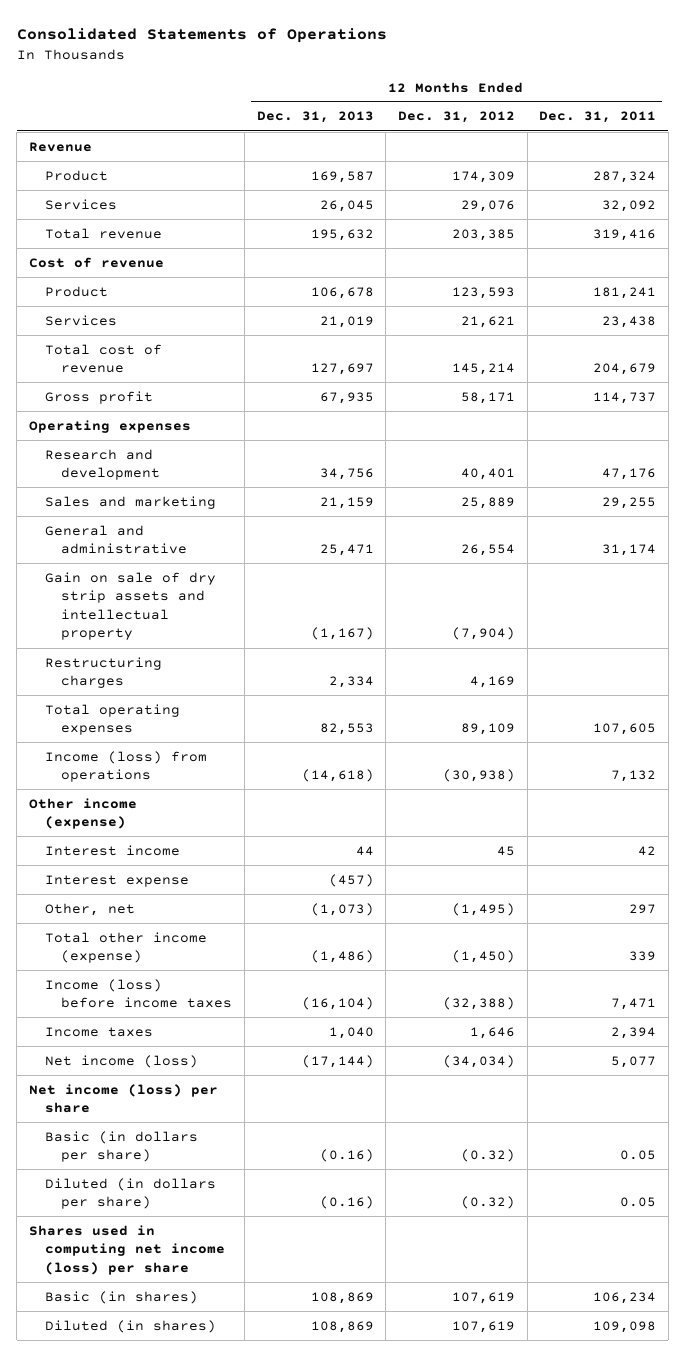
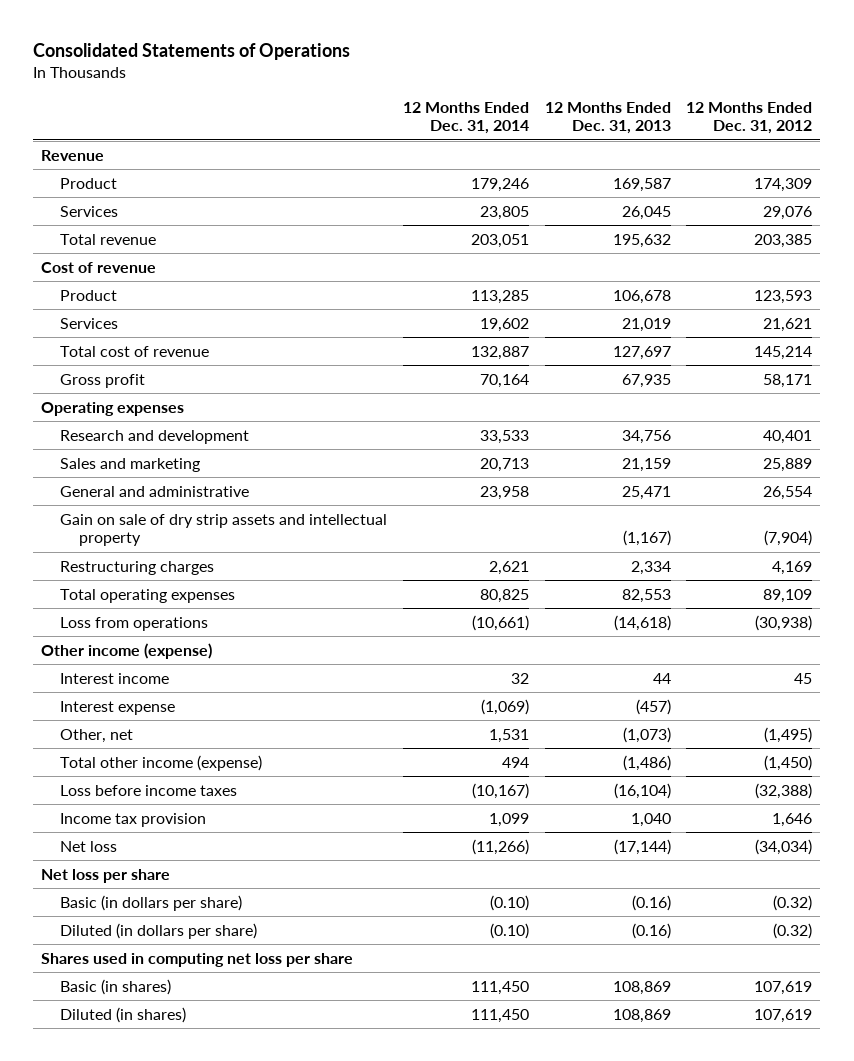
[539,111,657,124] Dec. 31, 2011 -> none
none -> [402,101,529,135] 12 Months Ended Dec. 31, 2014
[45,750,208,783] Income (loss) from operations -> [60,616,209,631] Loss from operations
[45,978,233,1009] Income (loss) before income taxes -> [60,784,238,796] Loss before income taxes
[45,1026,154,1037] Income taxes -> [60,812,207,827] Income tax provision
[45,1054,199,1068] Net income (loss) -> [60,840,118,852] Net loss
[28,1083,218,1114] Net income (loss) per share -> [41,868,171,883] Net loss per share
[28,1224,226,1275] Shares used in computing net income (loss) per share -> [41,952,354,967] Shares used in computing net loss per share

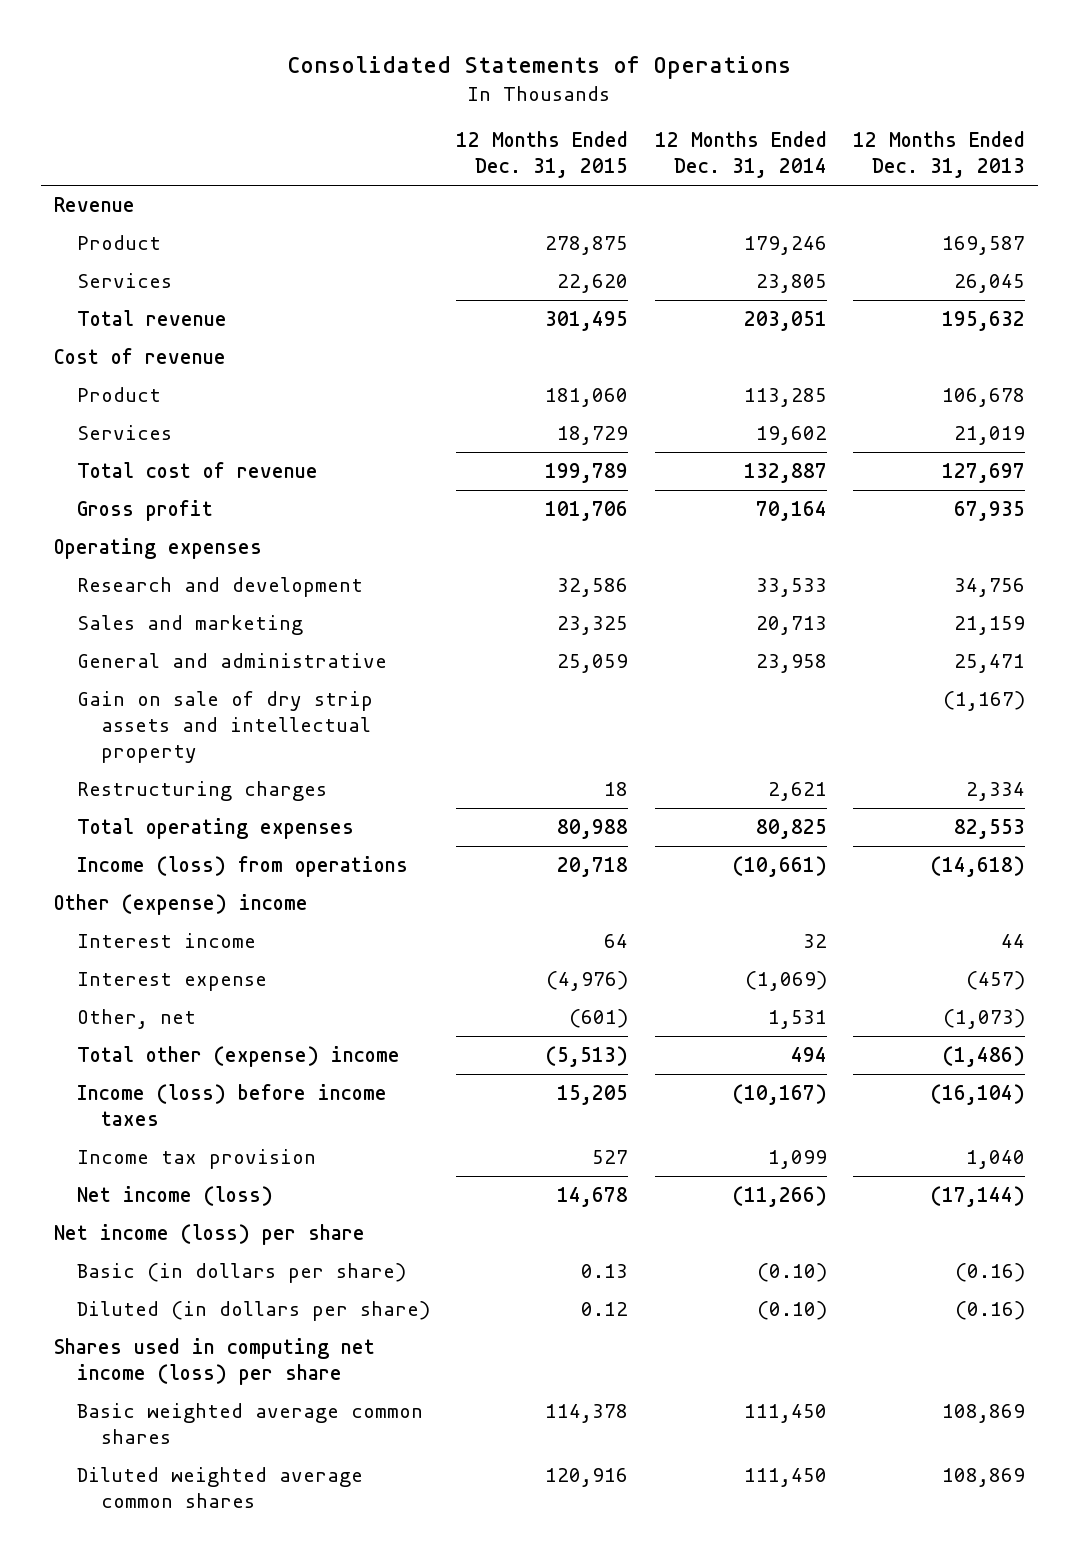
[686,101,813,135] 12 Months Ended Dec. 31, 2012 -> none
none -> [456,131,629,179] 12 Months Ended Dec. 31, 2015
[60,616,209,631] Loss from operations -> [77,856,409,878] Income (loss) from operations
[41,642,213,659] Other income (expense) -> [53,894,308,916] Other (expense) income
[60,754,263,771] Total other income (expense) -> [77,1046,401,1068] Total other (expense) income
[60,784,238,796] Loss before income taxes -> [77,1084,388,1126] Income (loss) before income taxes
[60,840,118,852] Net loss -> [77,1186,274,1207] Net income (loss)
[41,868,171,883] Net loss per share -> [53,1224,365,1246] Net income (loss) per share
[41,952,354,967] Shares used in computing net loss per share -> [53,1338,375,1385] Shares used in computing net income (loss) per share
[60,978,172,995] Basic (in shares) -> [77,1403,424,1444] Basic weighted average common shares
[60,1006,187,1023] Diluted (in shares) -> [77,1467,364,1508] Diluted weighted average common shares

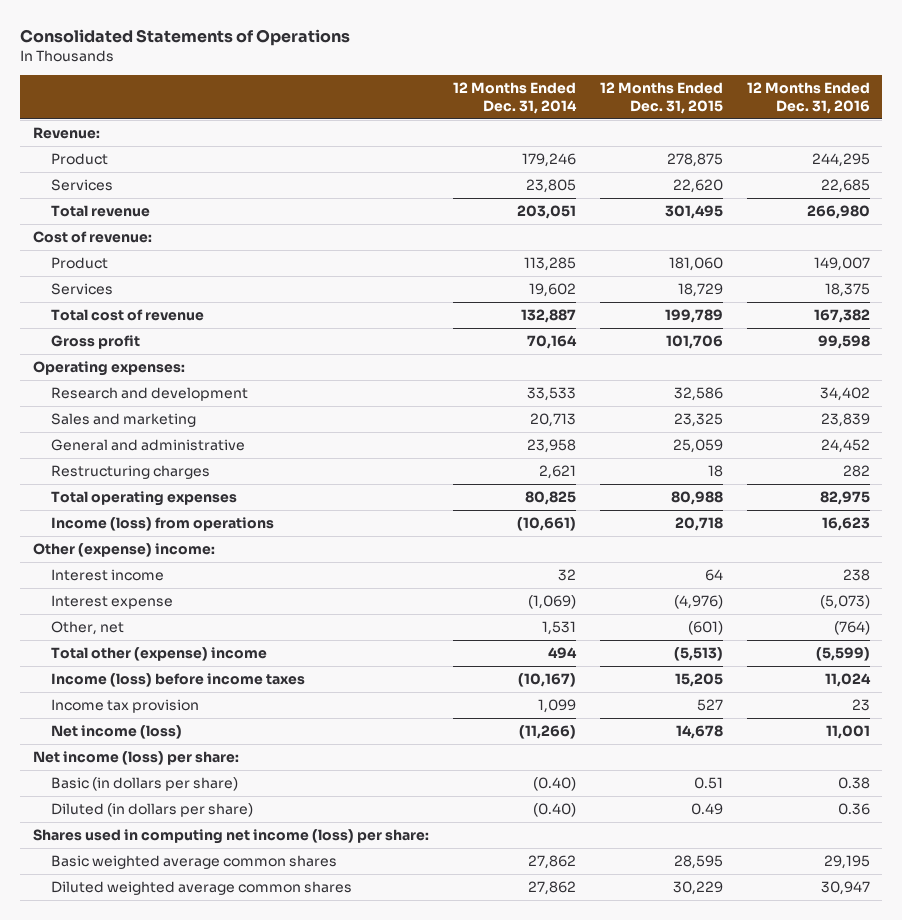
[852,131,1025,179] 12 Months Ended Dec. 31, 2013 -> none
none -> [746,82,870,115] 12 Months Ended Dec. 31, 2016
[53,197,135,213] Revenue -> [32,126,100,139] Revenue:
[53,348,226,365] Cost of revenue -> [32,230,152,243] Cost of revenue:
[53,538,262,560] Operating expenses -> [32,360,185,376] Operating expenses:
[77,691,374,763] Gain on sale of dry strip assets and intellectual property -> none
[53,894,308,916] Other (expense) income -> [32,542,215,557] Other (expense) income:
[53,1224,365,1246] Net income (loss) per share -> [32,750,239,765] Net income (loss) per share:
[581,1264,629,1279] 0.13 -> [693,776,723,789] 0.51
[756,1263,827,1283] (0.10) -> [532,776,576,791] (0.40)
[581,1302,629,1317] 0.12 -> [690,802,723,815] 0.49
[756,1301,827,1321] (0.10) -> [532,802,576,817] (0.40)
[53,1338,375,1385] Shares used in computing net income (loss) per share -> [32,828,429,844] Shares used in computing net income (loss) per share:
[545,1404,629,1424] 114,378 -> [673,854,723,869] 28,595
[743,1404,827,1424] 111,450 -> [527,854,576,869] 27,862
[545,1468,629,1488] 120,916 -> [672,880,723,895] 30,229
[743,1468,827,1488] 111,450 -> [527,880,576,895] 27,862

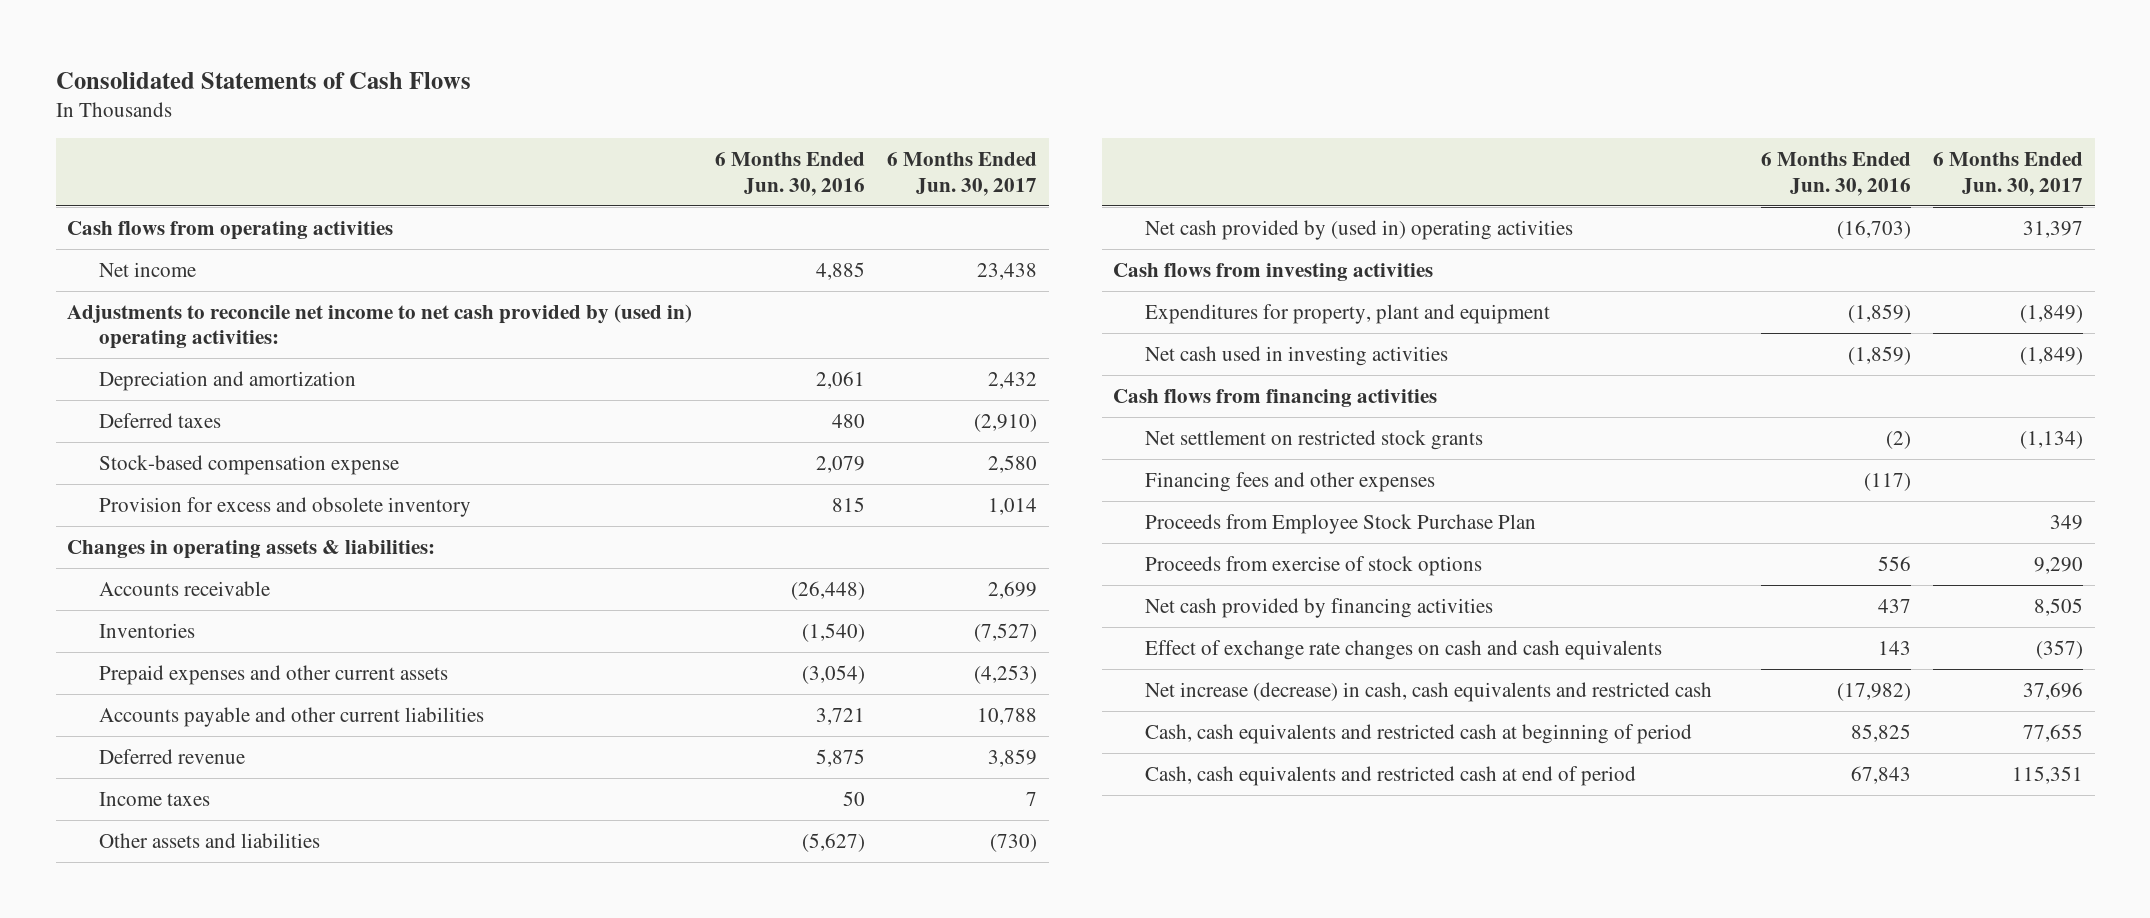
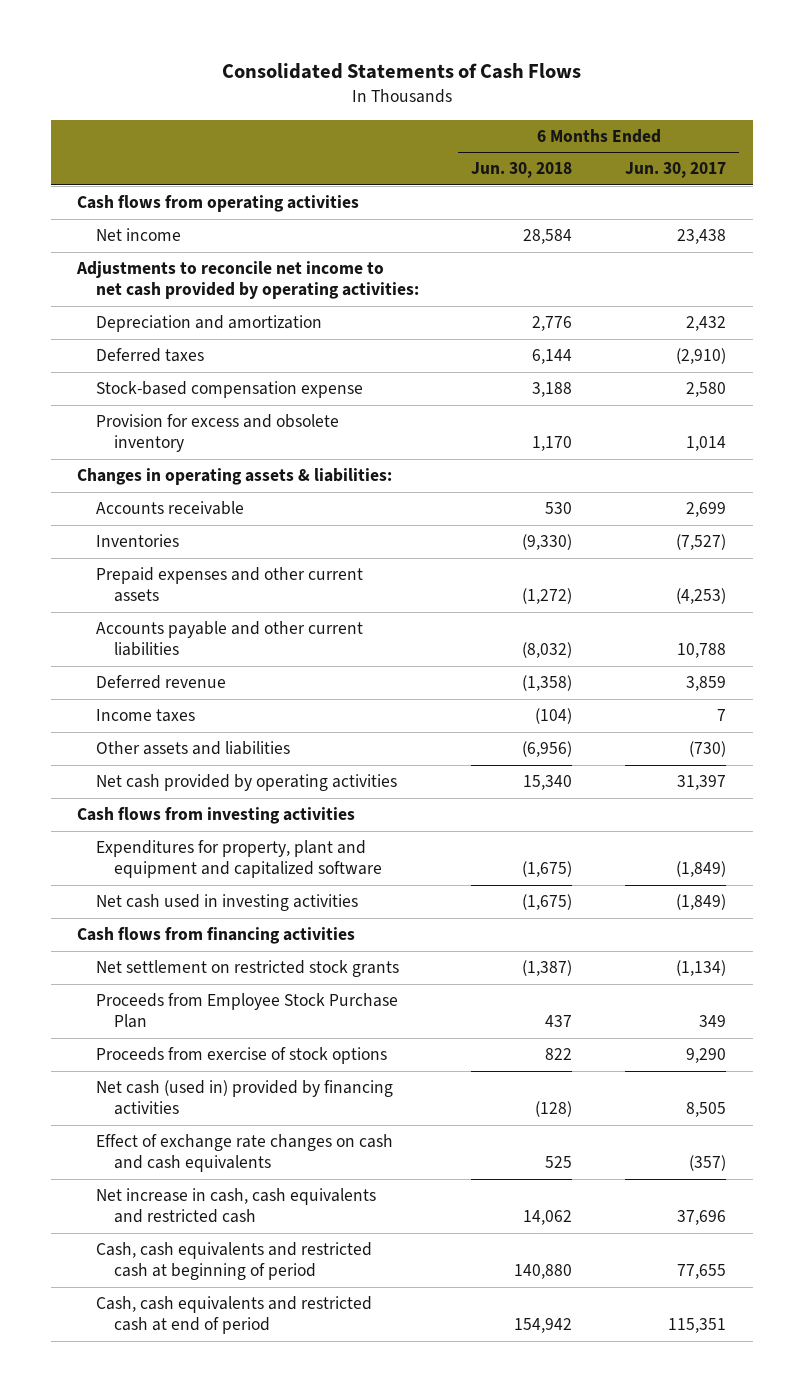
[714,152,865,196] 6 Months Ended Jun. 30, 2016 -> none
none -> [471,162,573,179] Jun. 30, 2018
[67,303,693,350] Adjustments to reconcile net income to net cash provided by (used in) operating activities: -> [76,261,419,300] Adjustments to reconcile net income to net cash provided by operating activities:
[1145,219,1574,240] Net cash provided by (used in) operating activities -> [95,774,397,792] Net cash provided by operating activities
[1145,303,1551,324] Expenditures for property, plant and equipment -> [95,840,383,879] Expenditures for property, plant and equipment and capitalized software
[1145,471,1436,492] Financing fees and other expenses -> none
[1145,597,1494,618] Net cash provided by financing activities -> [95,1080,393,1116] Net cash (used in) provided by financing activities
[1145,681,1713,702] Net increase (decrease) in cash, cash equivalents and restricted cash -> [95,1188,376,1224] Net increase in cash, cash equivalents and restricted cash

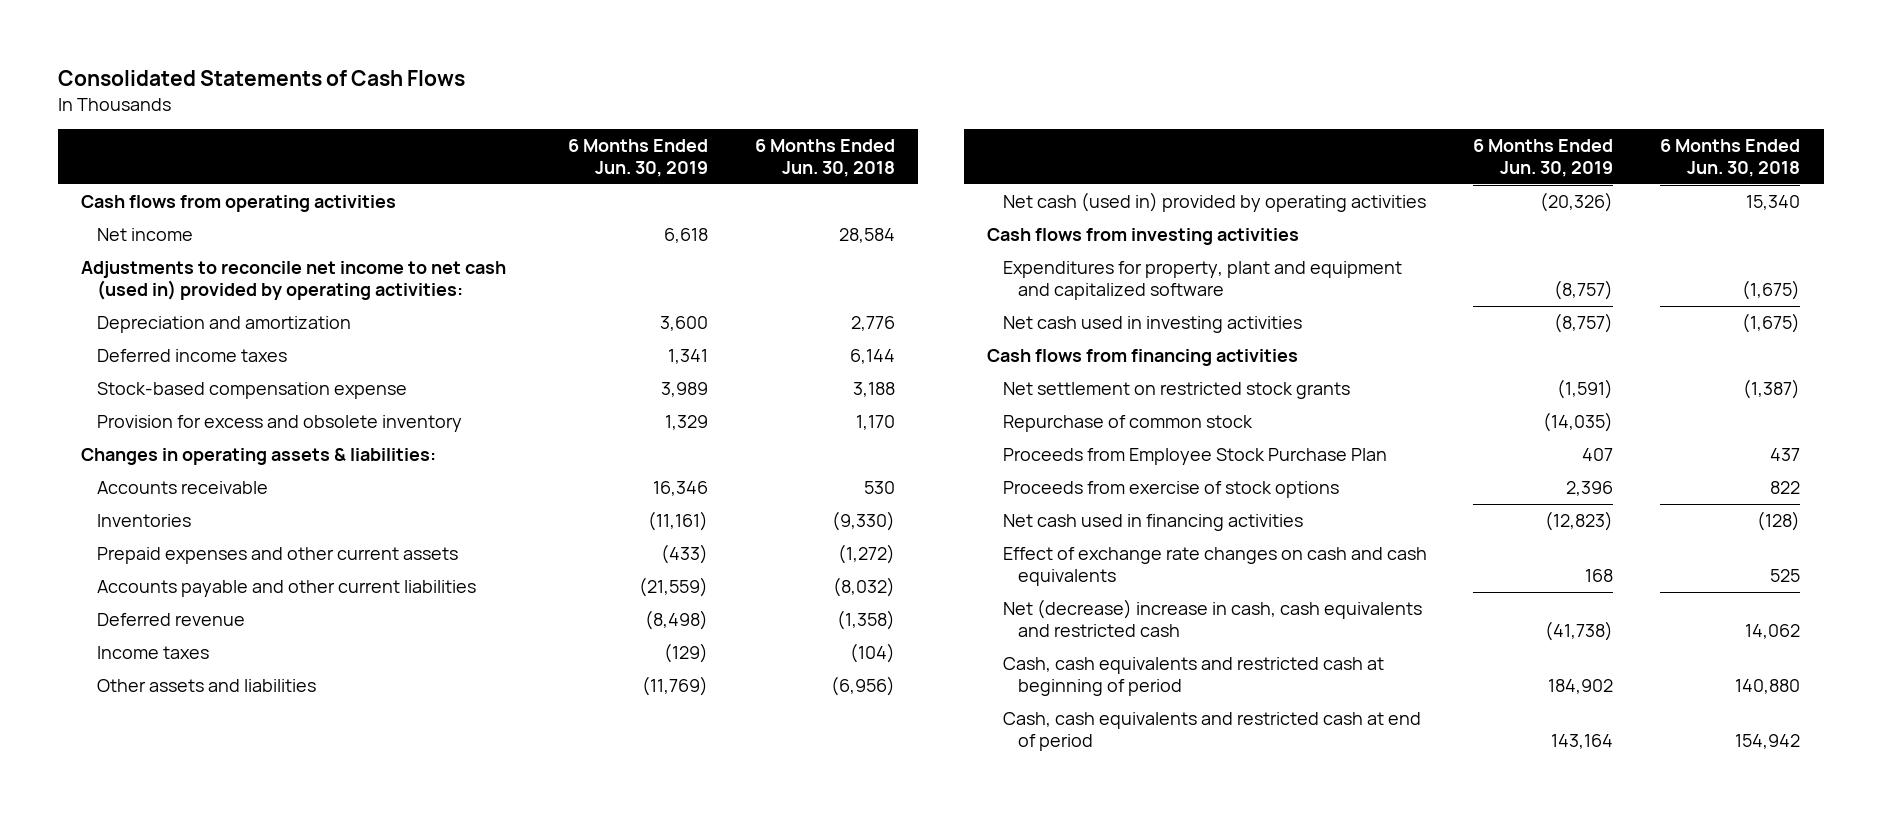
[625,162,727,179] Jun. 30, 2017 -> none
none -> [567,139,708,177] 6 Months Ended Jun. 30, 2019
[76,261,419,300] Adjustments to reconcile net income to net cash provided by operating activities: -> [81,261,507,300] Adjustments to reconcile net income to net cash (used in) provided by operating activities:
[95,348,204,363] Deferred taxes -> [97,349,288,363] Deferred income taxes
[95,774,397,792] Net cash provided by operating activities -> [1002,192,1426,213] Net cash (used in) provided by operating activities
none -> [1002,415,1253,433] Repurchase of common stock
[95,1080,393,1116] Net cash (used in) provided by financing activities -> [1002,514,1303,532] Net cash used in financing activities
[95,1188,376,1224] Net increase in cash, cash equivalents and restricted cash -> [1002,599,1422,637] Net (decrease) increase in cash, cash equivalents and restricted cash

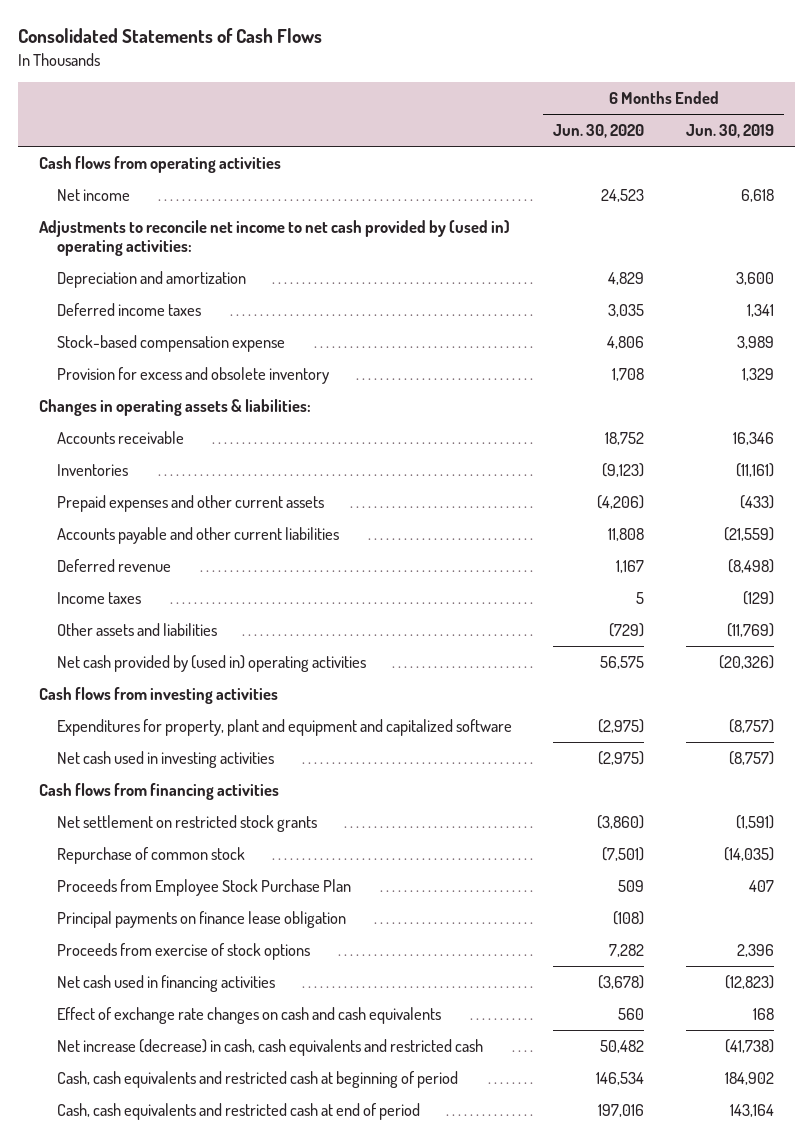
[754,139,895,177] 6 Months Ended Jun. 30, 2018 -> none
none -> [553,124,645,139] Jun. 30, 2020
[81,261,507,300] Adjustments to reconcile net income to net cash (used in) provided by operating activities: -> [38,220,510,257] Adjustments to reconcile net income to net cash provided by (used in) operating activities:
[1002,192,1426,213] Net cash (used in) provided by operating activities -> [57,655,367,673] Net cash provided by (used in) operating activities
none -> [57,911,347,929] Principal payments on finance lease obligation
[1002,599,1422,637] Net (decrease) increase in cash, cash equivalents and restricted cash -> [57,1039,484,1057] Net increase (decrease) in cash, cash equivalents and restricted cash

